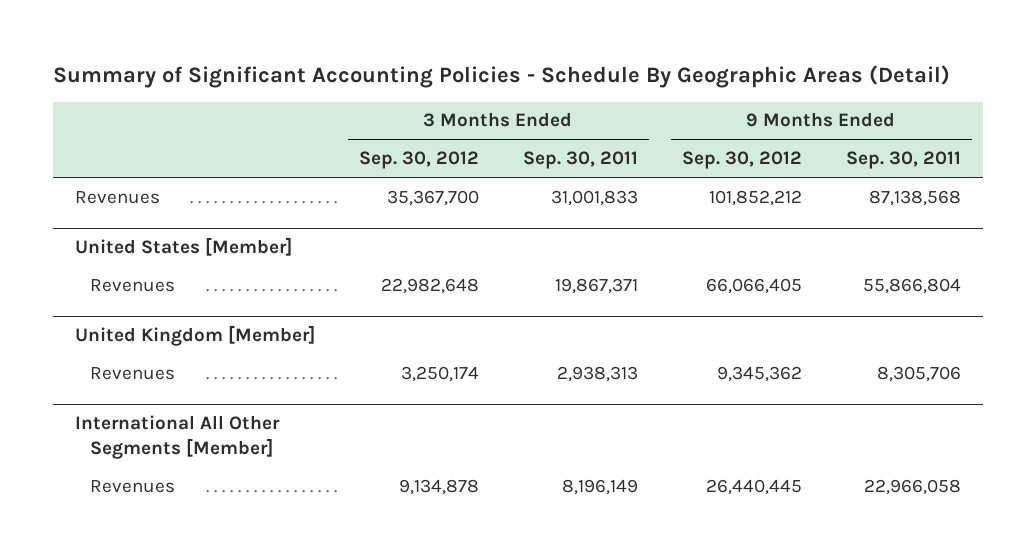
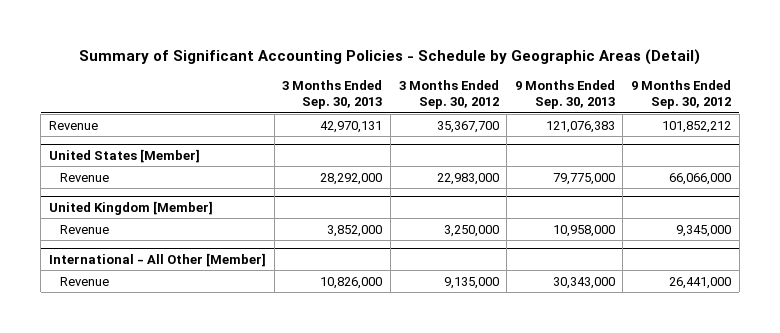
[52,65,950,89] Summary of Significant Accounting Policies - Schedule By Geographic Areas (Detail) -> [79,49,701,66] Summary of Significant Accounting Policies - Schedule by Geographic Areas (Detail)
[522,151,638,170] Sep. 30, 2011 -> none
[845,151,961,170] Sep. 30, 2011 -> none
none -> [282,79,383,110] 3 Months Ended Sep. 30, 2013
none -> [514,79,615,110] 9 Months Ended Sep. 30, 2013
[74,190,160,204] Revenues -> [48,120,98,130] Revenue
[90,278,176,292] Revenues -> none
none -> [59,172,109,182] Revenue
[90,366,176,380] Revenues -> none
[90,479,176,493] Revenues -> none
none -> [59,224,109,234] Revenue
[74,415,280,460] International All Other Segments [Member] -> [48,252,266,267] International - All Other [Member]
none -> [59,276,109,286] Revenue

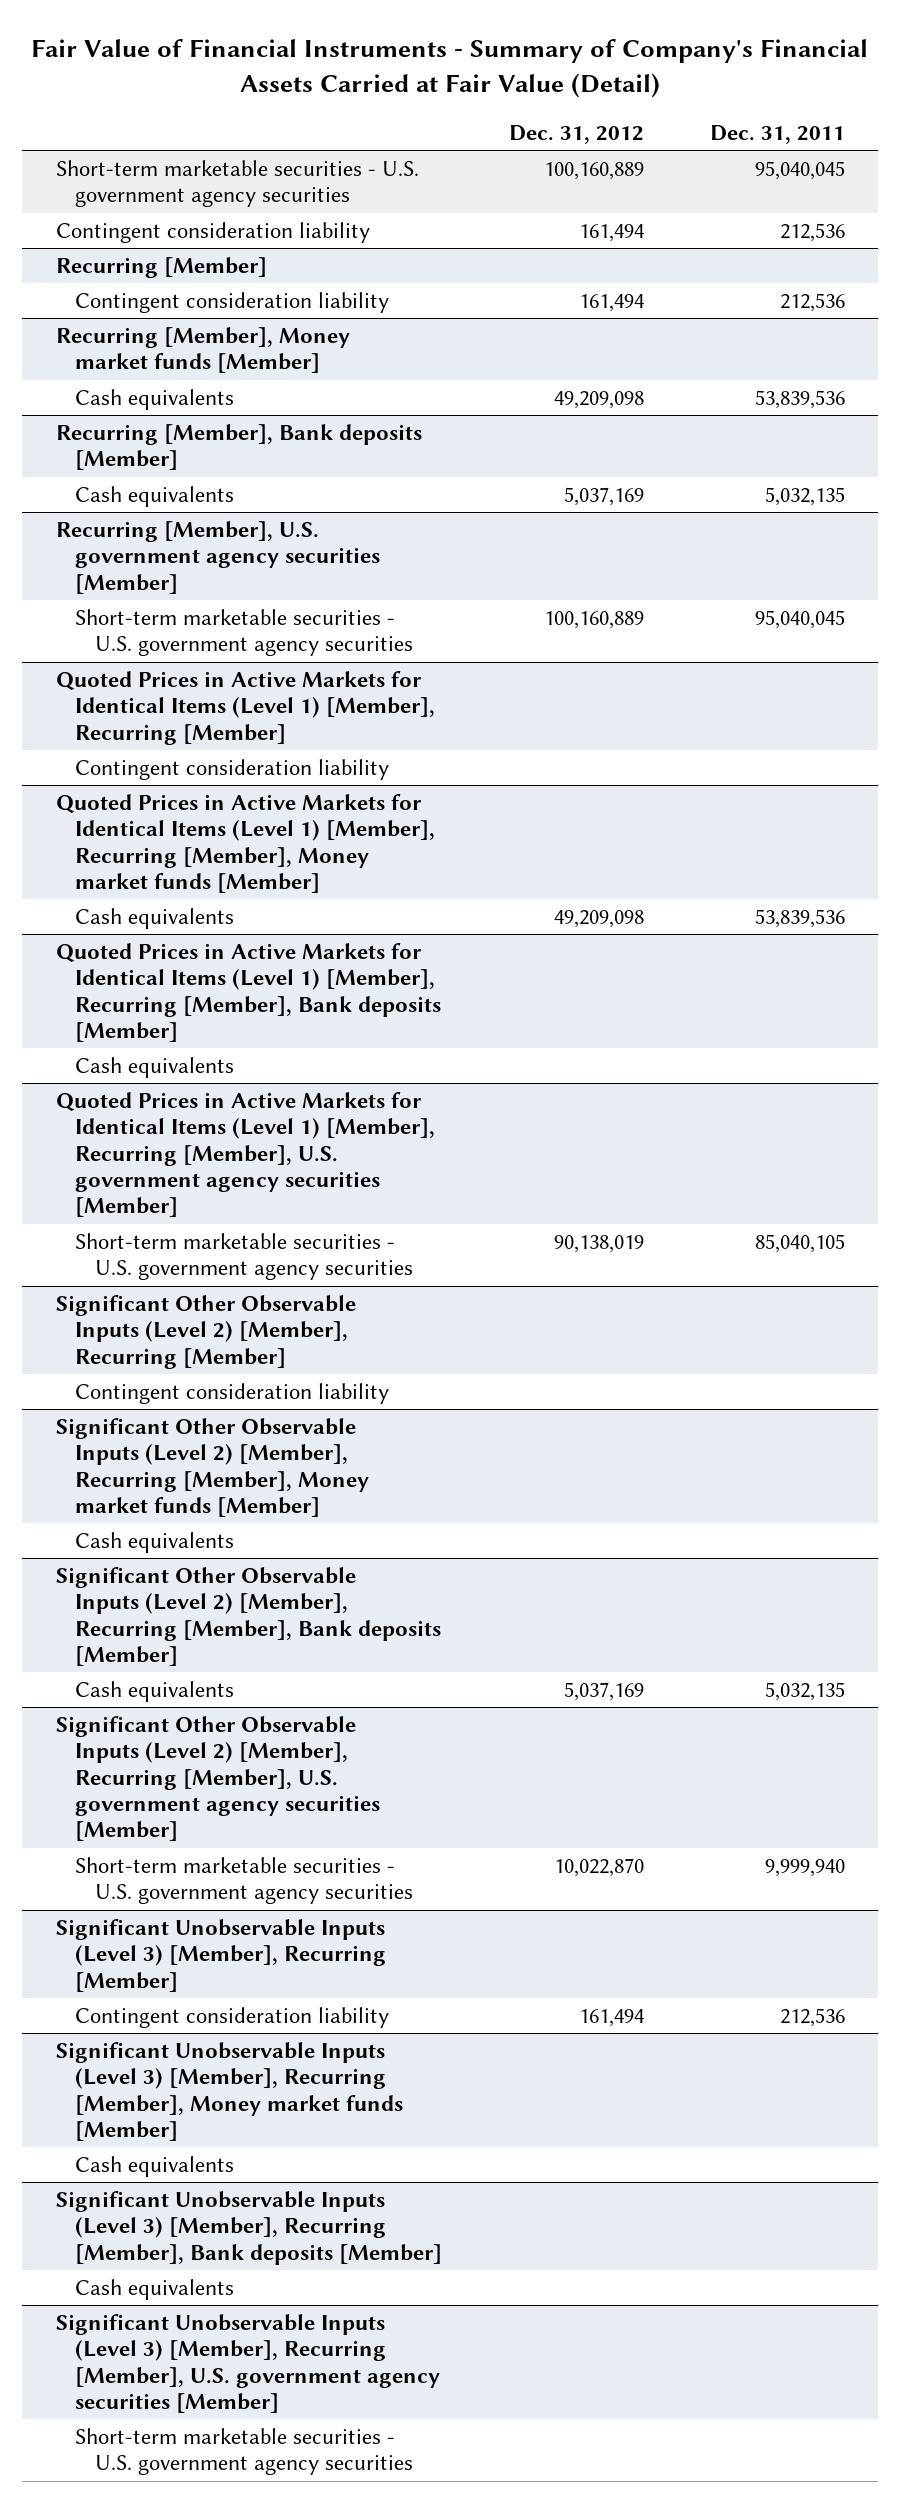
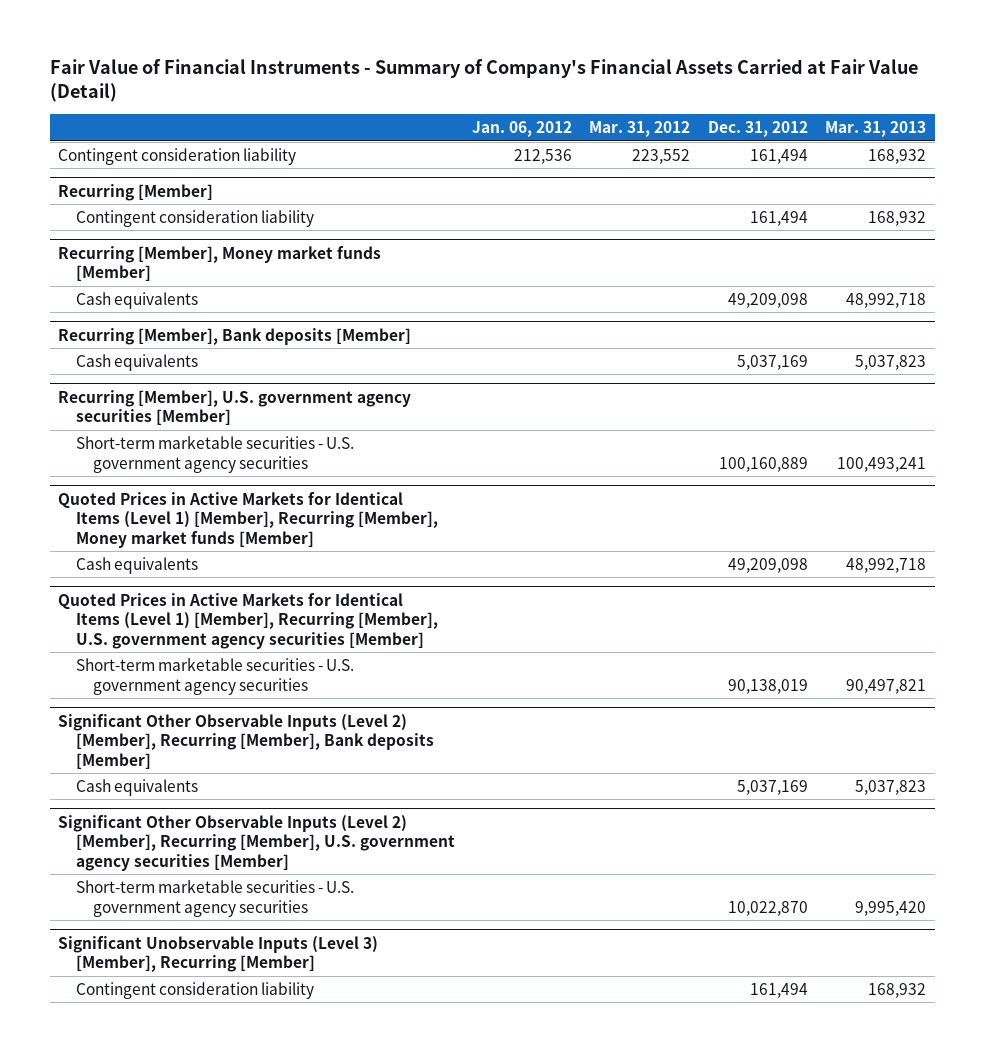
[710,124,846,144] Dec. 31, 2011 -> none
none -> [472,121,573,138] Jan. 06, 2012
none -> [589,121,691,138] Mar. 31, 2012
none -> [825,121,927,138] Mar. 31, 2013
[55,159,419,208] Short-term marketable securities - U.S. government agency securities -> none
[55,670,436,745] Quoted Prices in Active Markets for Identical Items (Level 1) [Member], Recurring [Member] -> none
[75,758,390,780] Contingent consideration liability -> none
[55,942,442,1042] Quoted Prices in Active Markets for Identical Items (Level 1) [Member], Recurring [Member], Bank deposits [Member] -> none
[75,1056,235,1078] Cash equivalents -> none
[55,1294,356,1369] Significant Other Observable Inputs (Level 2) [Member], Recurring [Member] -> none
[75,1382,390,1404] Contingent consideration liability -> none
[55,1417,370,1517] Significant Other Observable Inputs (Level 2) [Member], Recurring [Member], Money market funds [Member] -> none
[75,1531,235,1553] Cash equivalents -> none
[55,2041,404,2141] Significant Unobservable Inputs (Level 3) [Member], Recurring [Member], Money market funds [Member] -> none
[75,2155,235,2177] Cash equivalents -> none
[55,2190,443,2265] Significant Unobservable Inputs (Level 3) [Member], Recurring [Member], Bank deposits [Member] -> none
[75,2278,235,2300] Cash equivalents -> none
[55,2313,441,2413] Significant Unobservable Inputs (Level 3) [Member], Recurring [Member], U.S. government agency securities [Member] -> none
[75,2427,414,2476] Short-term marketable securities - U.S. government agency securities -> none

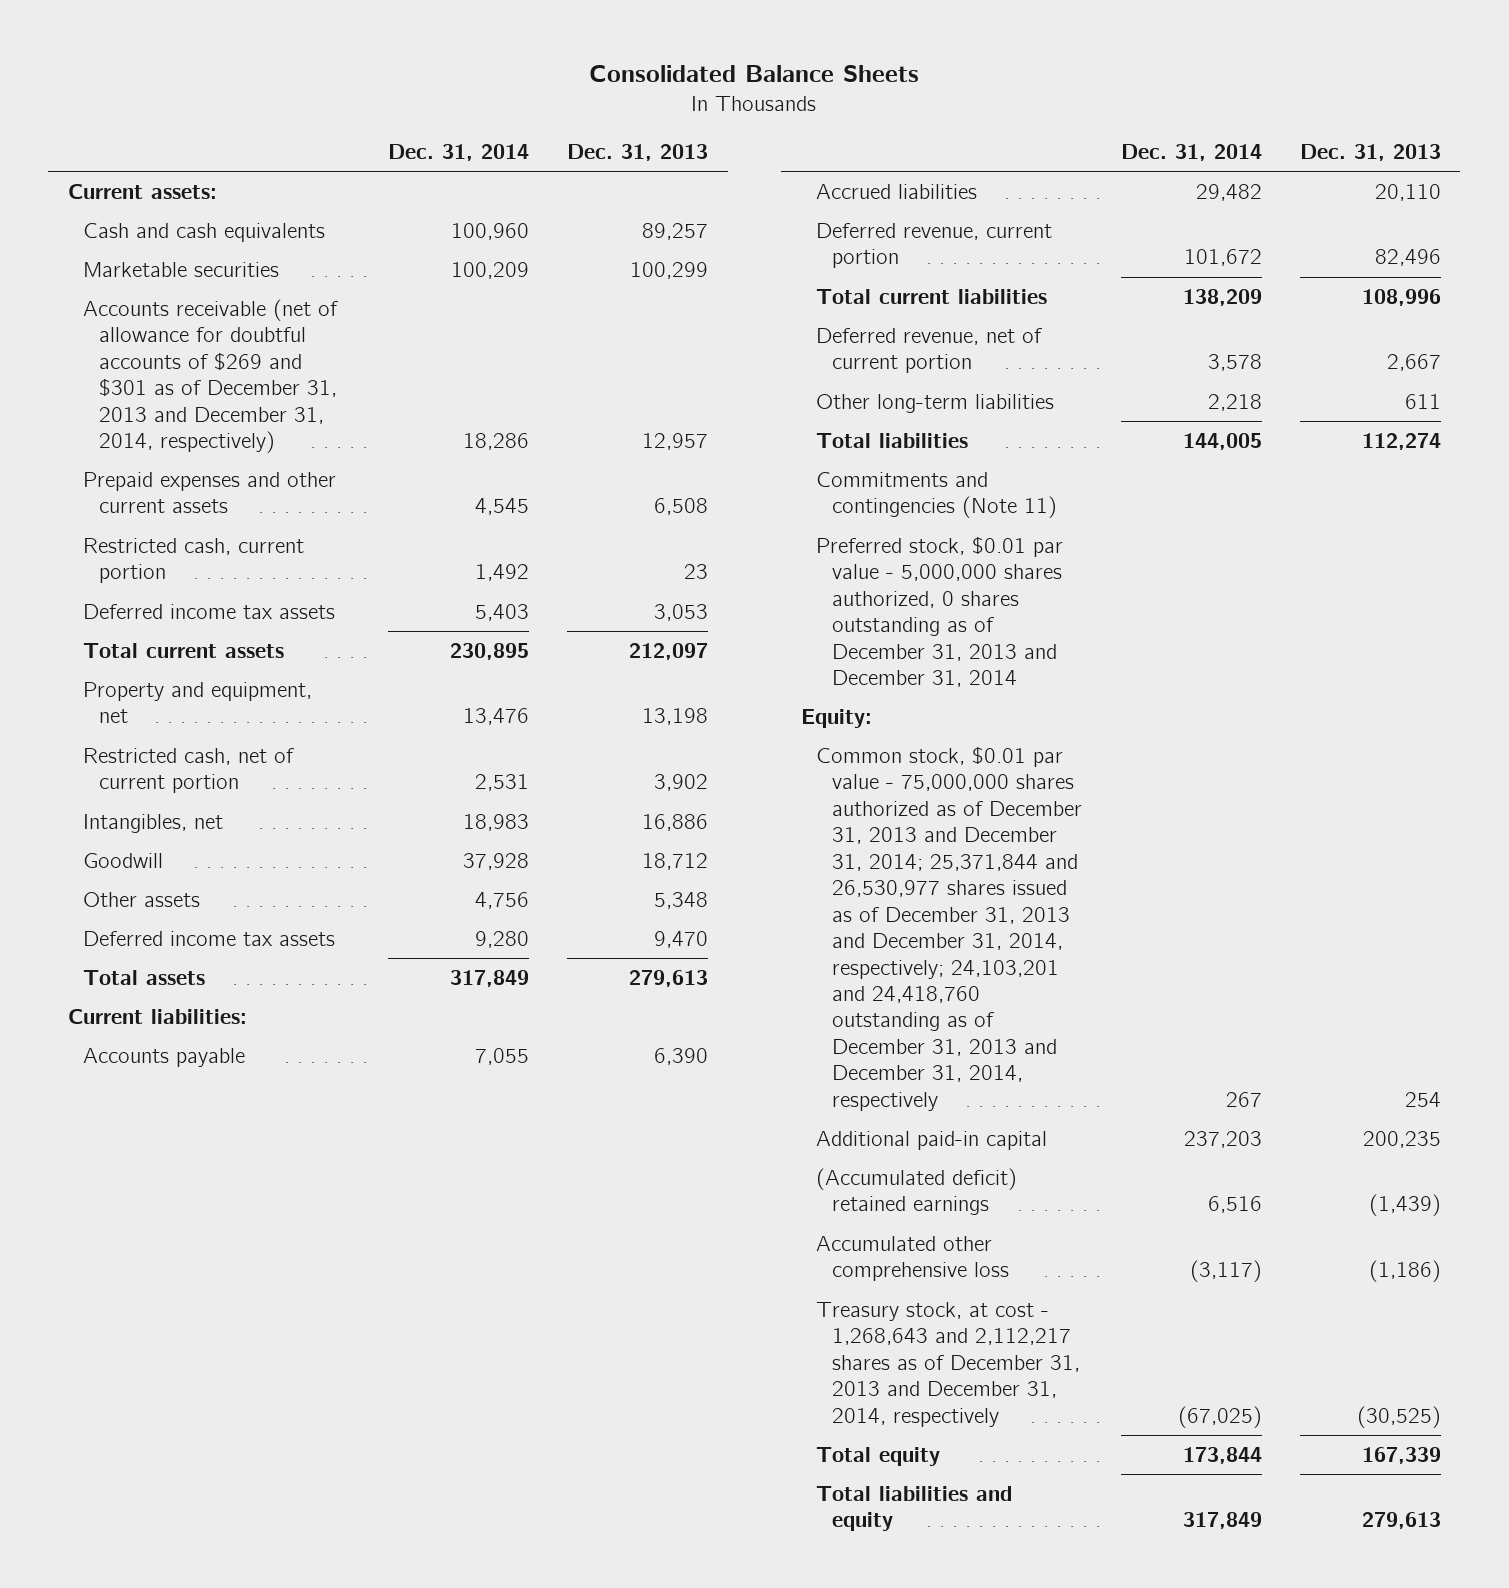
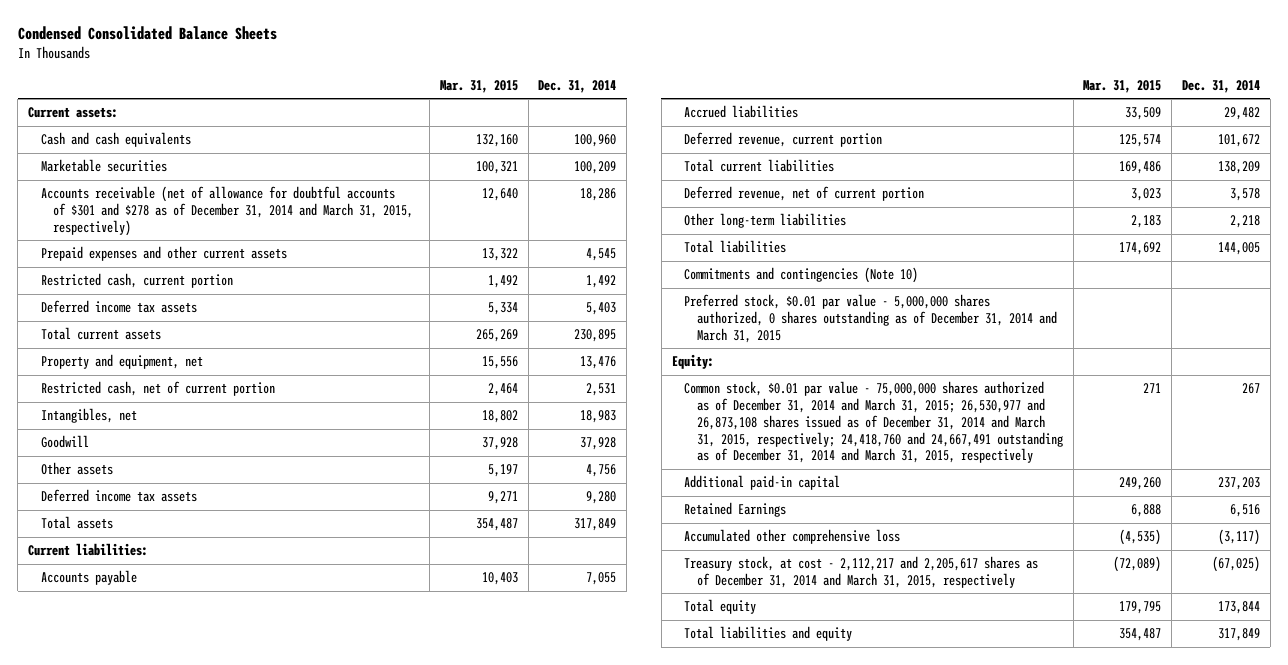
[589,64,920,82] Consolidated Balance Sheets -> [17,26,277,41] Condensed Consolidated Balance Sheets
[567,143,709,161] Dec. 31, 2013 -> none
none -> [439,79,518,93] Mar. 31, 2015
[83,298,339,454] Accounts receivable (net of allowance for doubtful accounts of $269 and $301 as of December 31, 2013 and December 31, 2014, respectively) -> [40,186,414,236] Accounts receivable (net of allowance for doubtful accounts of $301 and $278 as of December 31, 2014 and March 31, 2015, respectively)
[816,471,1057,519] Commitments and contingencies (Note 11) -> [684,267,919,284] Commitments and contingencies (Note 10)
[816,535,1064,688] Preferred stock, $0.01 par value - 5,000,000 shares authorized, 0 shares outstanding as of December 31, 2013 and December 31, 2014 -> [684,294,1057,343] Preferred stock, $0.01 par value - 5,000,000 shares authorized, 0 shares outstanding as of December 31, 2014 and March 31, 2015
[816,745,1082,1111] Common stock, $0.01 par value - 75,000,000 shares authorized as of December 31, 2013 and December 31, 2014; 25,371,844 and 26,530,977 shares issued as of December 31, 2013 and December 31, 2014, respectively; 24,103,201 and 24,418,760 outstanding as of December 31, 2013 and December 31, 2014, respectively -> [684,381,1063,464] Common stock, $0.01 par value - 75,000,000 shares authorized as of December 31, 2014 and March 31, 2015; 26,530,977 and 26,873,108 shares issued as of December 31, 2014 and March 31, 2015, respectively; 24,418,760 and 24,667,491 outstanding as of December 31, 2014 and March 31, 2015, respectively
[816,1167,1018,1216] (Accumulated deficit) retained earnings -> [684,502,787,518] Retained Earnings
[816,1301,1080,1427] Treasury stock, at cost - 1,268,643 and 2,112,217 shares as of December 31, 2013 and December 31, 2014, respectively -> [684,556,1039,588] Treasury stock, at cost - 2,112,217 and 2,205,617 shares as of December 31, 2014 and March 31, 2015, respectively

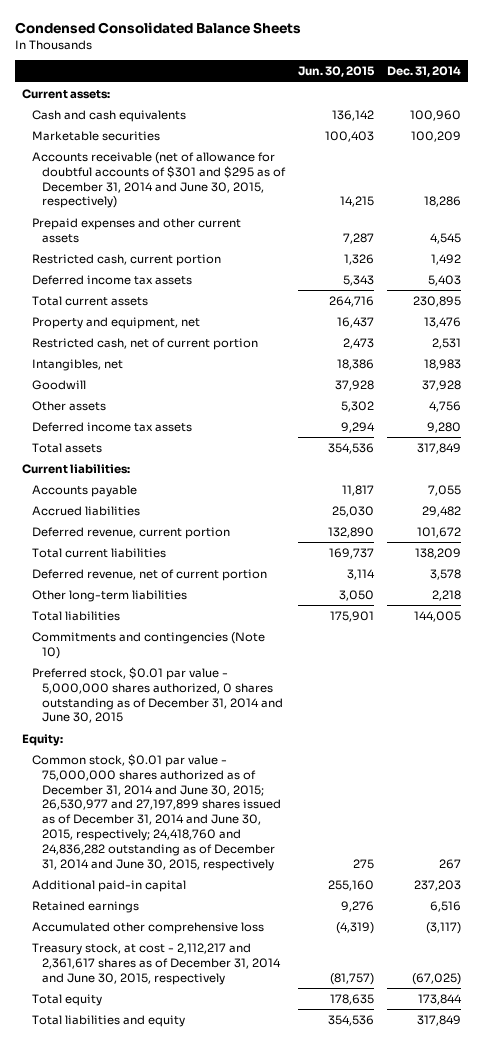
[439,79,518,93] Mar. 31, 2015 -> none
none -> [298,66,376,78] Jun. 30, 2015
[40,186,414,236] Accounts receivable (net of allowance for doubtful accounts of $301 and $278 as of December 31, 2014 and March 31, 2015, respectively) -> [32,151,287,209] Accounts receivable (net of allowance for doubtful accounts of $301 and $295 as of December 31, 2014 and June 30, 2015, respectively)
[684,294,1057,343] Preferred stock, $0.01 par value - 5,000,000 shares authorized, 0 shares outstanding as of December 31, 2014 and March 31, 2015 -> [32,666,284,724] Preferred stock, $0.01 par value - 5,000,000 shares authorized, 0 shares outstanding as of December 31, 2014 and June 30, 2015
[684,381,1063,464] Common stock, $0.01 par value - 75,000,000 shares authorized as of December 31, 2014 and March 31, 2015; 26,530,977 and 26,873,108 shares issued as of December 31, 2014 and March 31, 2015, respectively; 24,418,760 and 24,667,491 outstanding as of December 31, 2014 and March 31, 2015, respectively -> [32,753,282,871] Common stock, $0.01 par value - 75,000,000 shares authorized as of December 31, 2014 and June 30, 2015; 26,530,977 and 27,197,899 shares issued as of December 31, 2014 and June 30, 2015, respectively; 24,418,760 and 24,836,282 outstanding as of December 31, 2014 and June 30, 2015, respectively
[684,502,787,518] Retained Earnings -> [32,900,140,913] Retained earnings
[684,556,1039,588] Treasury stock, at cost - 2,112,217 and 2,205,617 shares as of December 31, 2014 and March 31, 2015, respectively -> [32,942,282,985] Treasury stock, at cost - 2,112,217 and 2,361,617 shares as of December 31, 2014 and June 30, 2015, respectively

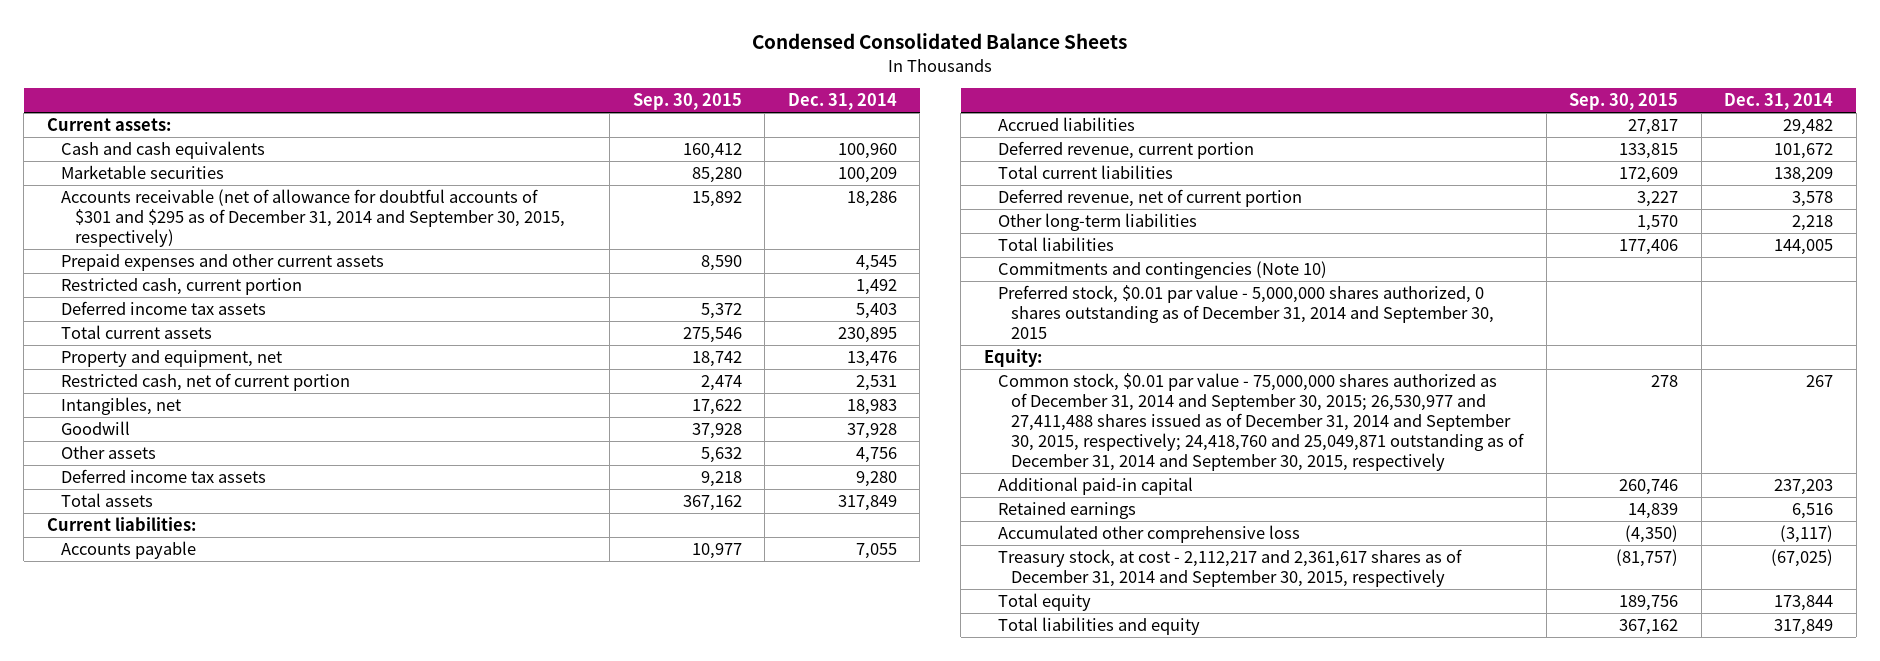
[298,66,376,78] Jun. 30, 2015 -> none
none -> [632,93,742,111] Sep. 30, 2015
[32,151,287,209] Accounts receivable (net of allowance for doubtful accounts of $301 and $295 as of December 31, 2014 and June 30, 2015, respectively) -> [60,189,565,248] Accounts receivable (net of allowance for doubtful accounts of $301 and $295 as of December 31, 2014 and September 30, 2015, respectively)
[32,666,284,724] Preferred stock, $0.01 par value - 5,000,000 shares authorized, 0 shares outstanding as of December 31, 2014 and June 30, 2015 -> [997,285,1495,340] Preferred stock, $0.01 par value - 5,000,000 shares authorized, 0 shares outstanding as of December 31, 2014 and September 30, 2015
[32,753,282,871] Common stock, $0.01 par value - 75,000,000 shares authorized as of December 31, 2014 and June 30, 2015; 26,530,977 and 27,197,899 shares issued as of December 31, 2014 and June 30, 2015, respectively; 24,418,760 and 24,836,282 outstanding as of December 31, 2014 and June 30, 2015, respectively -> [997,373,1525,471] Common stock, $0.01 par value - 75,000,000 shares authorized as of December 31, 2014 and September 30, 2015; 26,530,977 and 27,411,488 shares issued as of December 31, 2014 and September 30, 2015, respectively; 24,418,760 and 25,049,871 outstanding as of December 31, 2014 and September 30, 2015, respectively
[32,942,282,985] Treasury stock, at cost - 2,112,217 and 2,361,617 shares as of December 31, 2014 and June 30, 2015, respectively -> [997,549,1462,588] Treasury stock, at cost - 2,112,217 and 2,361,617 shares as of December 31, 2014 and September 30, 2015, respectively

